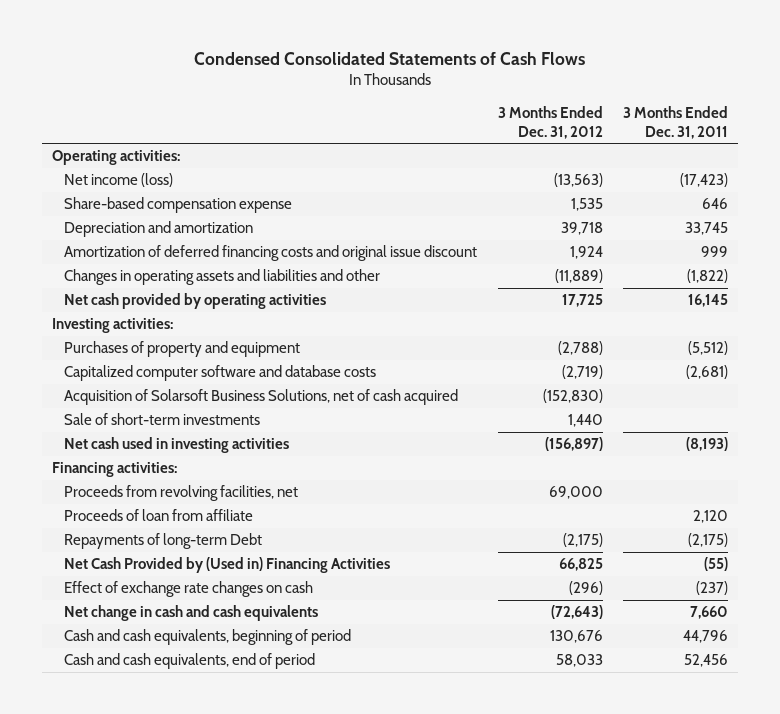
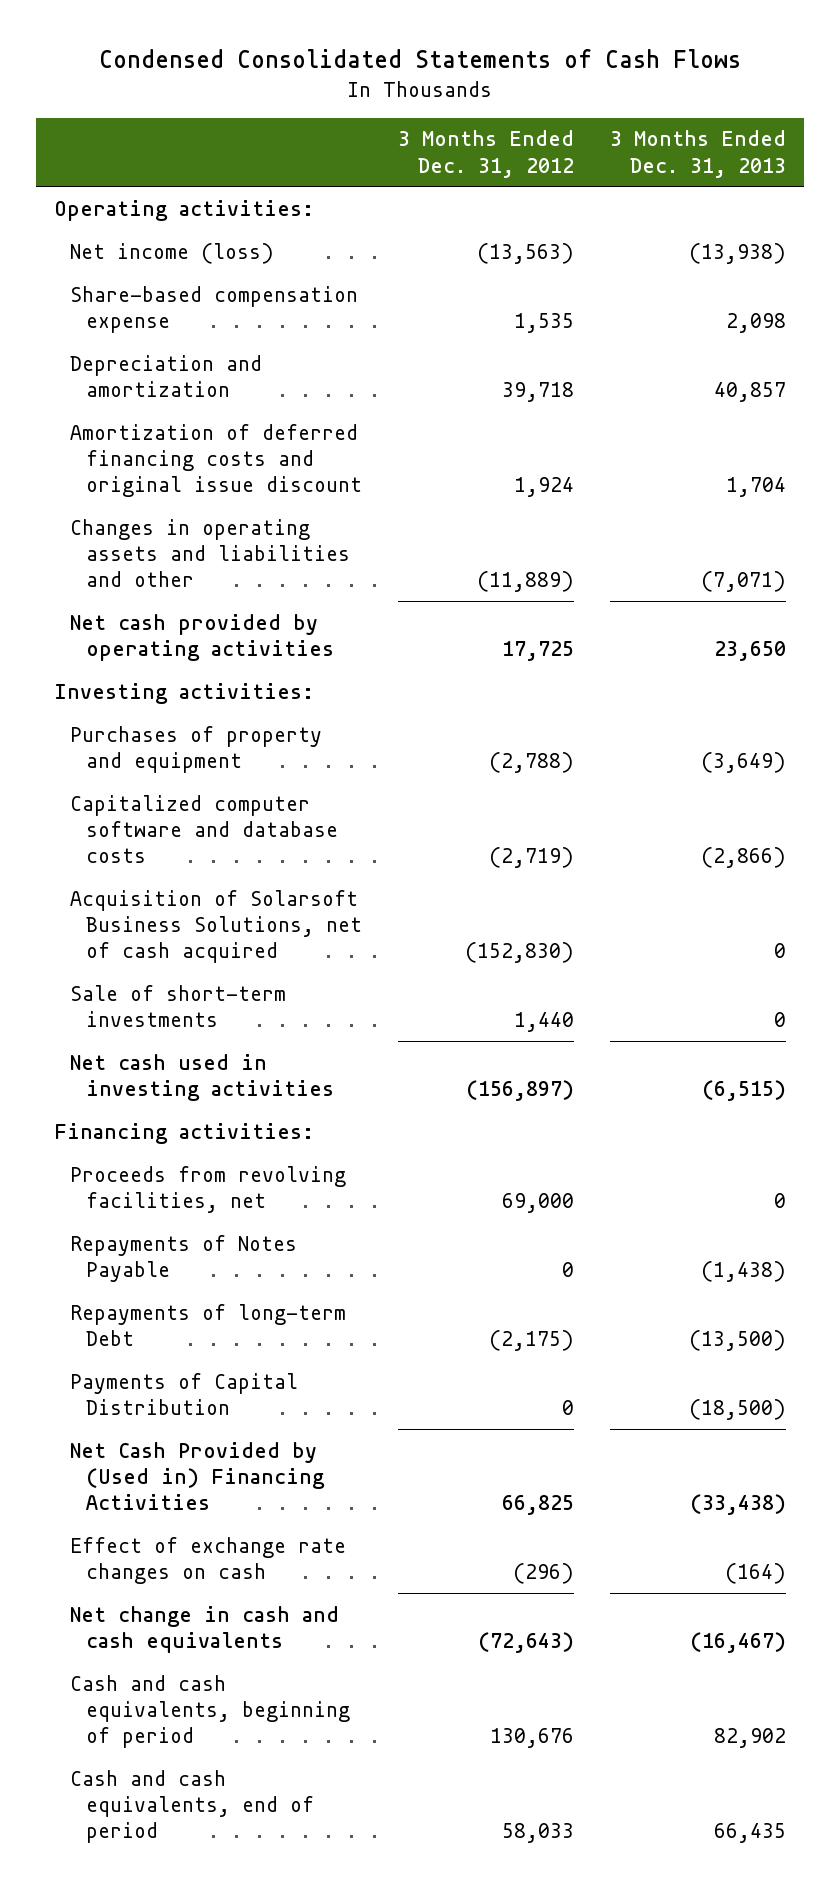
[623,105,729,139] 3 Months Ended Dec. 31, 2011 -> none
none -> [609,130,786,178] 3 Months Ended Dec. 31, 2013
[64,509,254,522] Proceeds of loan from affiliate -> none
none -> [69,1234,297,1282] Repayments of Notes Payable
none -> [69,1372,298,1415] Payments of Capital Distribution

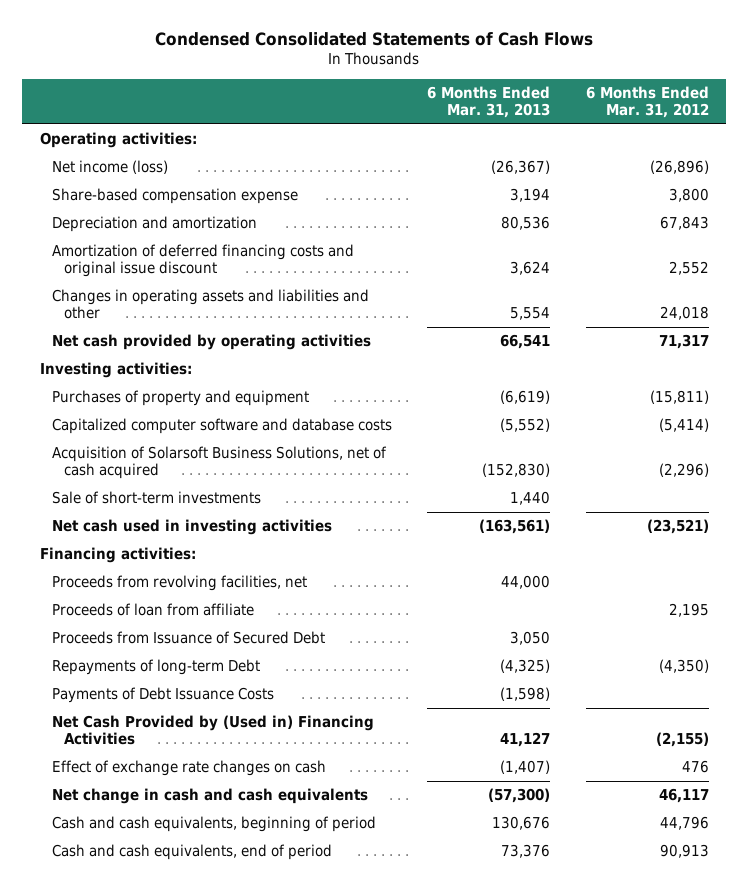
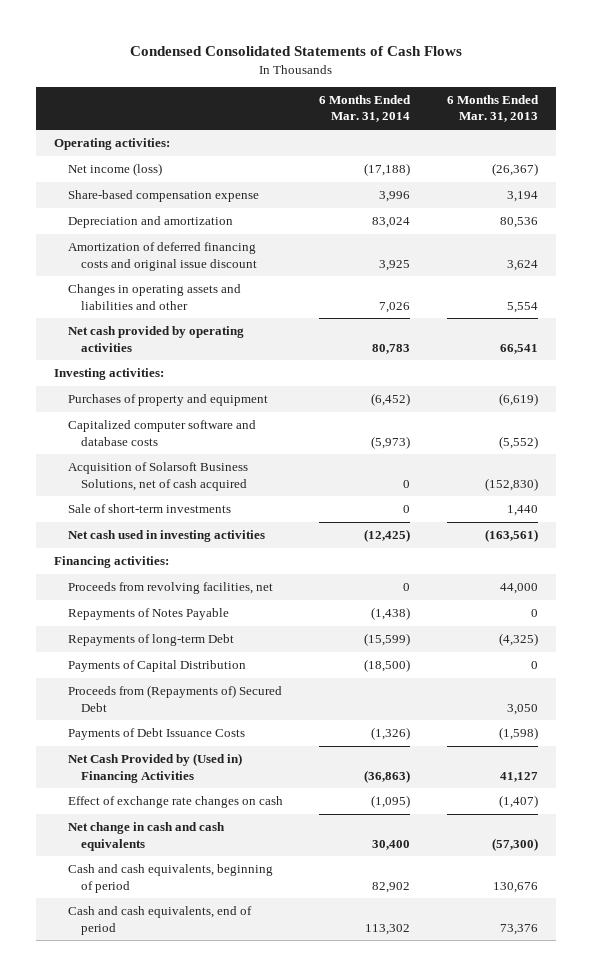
[585,85,709,118] 6 Months Ended Mar. 31, 2012 -> none
none -> [319,94,412,123] 6 Months Ended Mar. 31, 2014
[51,603,254,617] Proceeds of loan from affiliate -> none
[51,631,325,645] Proceeds from Issuance of Secured Debt -> none
none -> [67,608,229,621] Repayments of Notes Payable
none -> [67,660,246,673] Payments of Capital Distribution
none -> [67,685,282,712] Proceeds from (Repayments of) Secured Debt

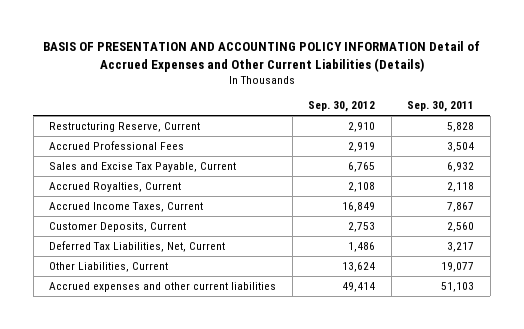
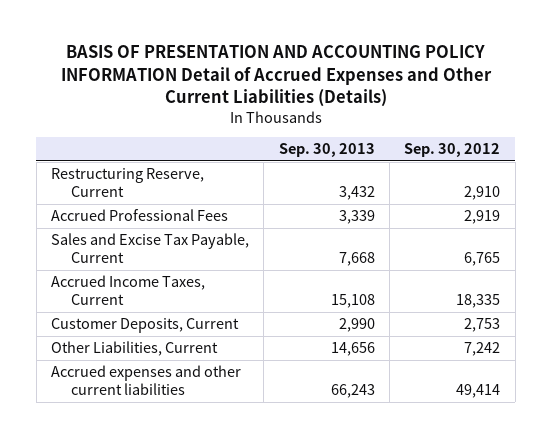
[407,101,475,113] Sep. 30, 2011 -> none
none -> [278,143,375,158] Sep. 30, 2013
[49,181,182,192] Accrued Royalties, Current -> none
[342,201,376,212] 16,849 -> [456,294,501,309] 18,335
[49,240,226,252] Deferred Tax Liabilities, Net, Current -> none
[342,261,376,272] 13,624 -> [464,342,501,357] 7,242

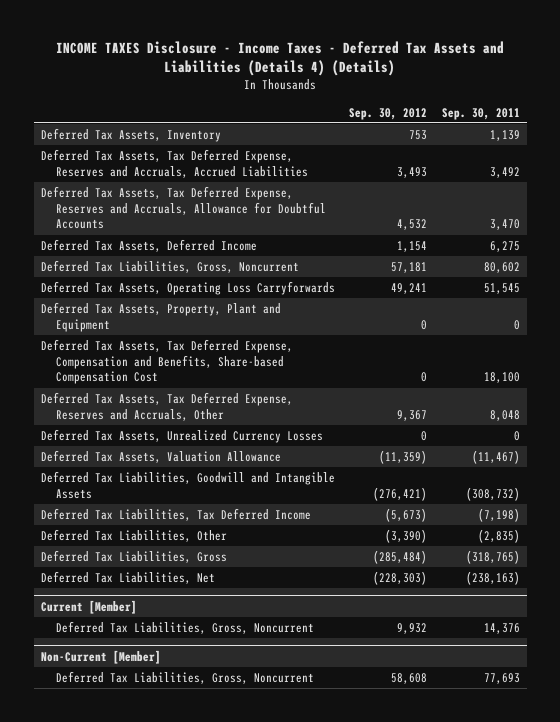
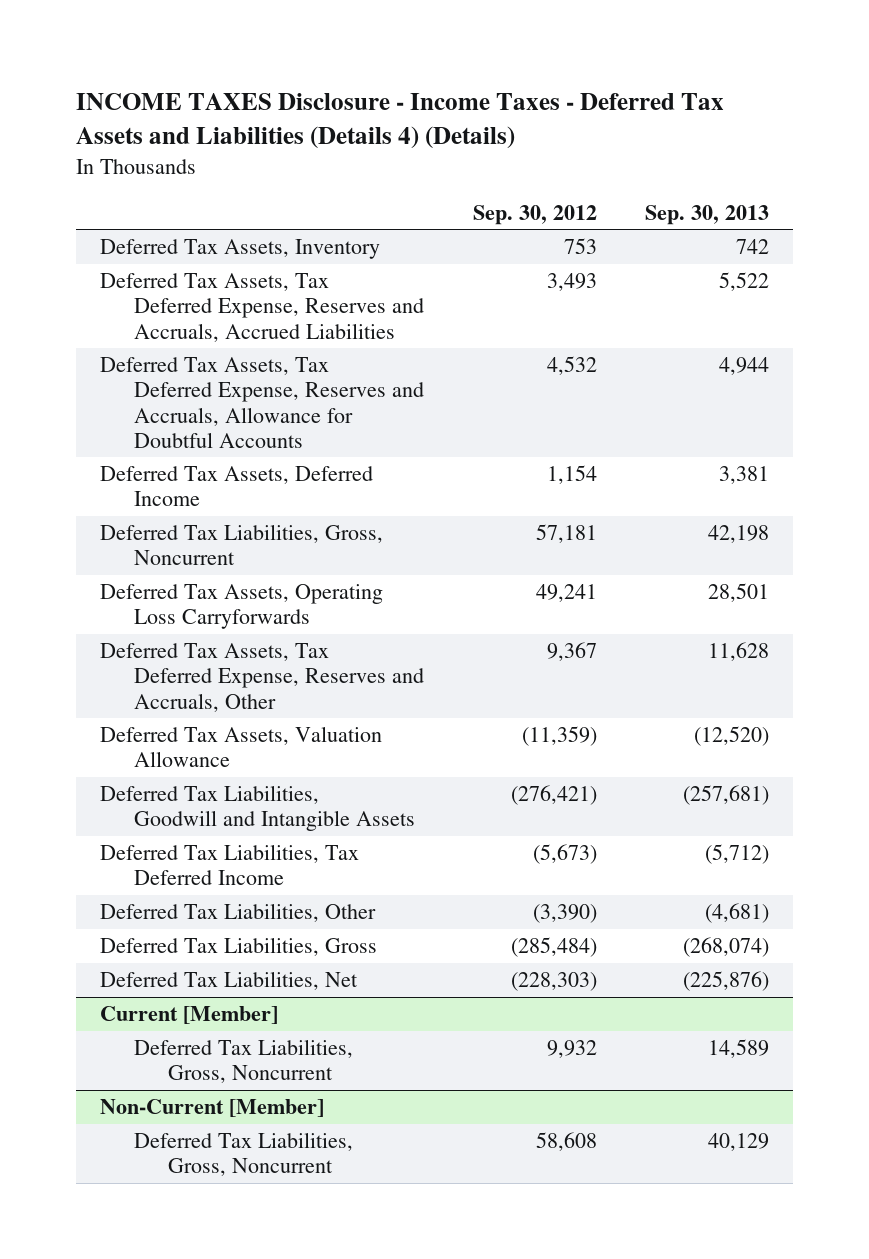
[441,107,520,120] Sep. 30, 2011 -> none
none -> [645,204,770,225] Sep. 30, 2013
[40,301,281,332] Deferred Tax Assets, Property, Plant and Equipment -> none
[40,338,293,385] Deferred Tax Assets, Tax Deferred Expense, Compensation and Benefits, Share-based Compensation Cost -> none
[40,428,323,443] Deferred Tax Assets, Unrealized Currency Losses -> none

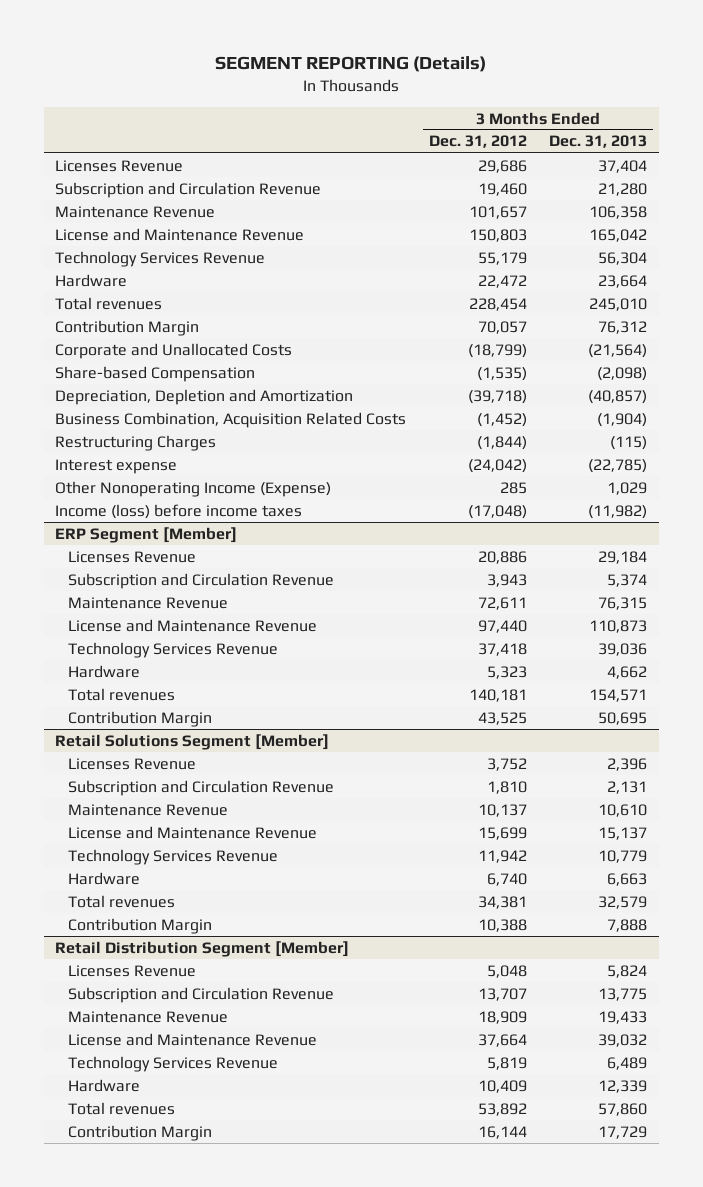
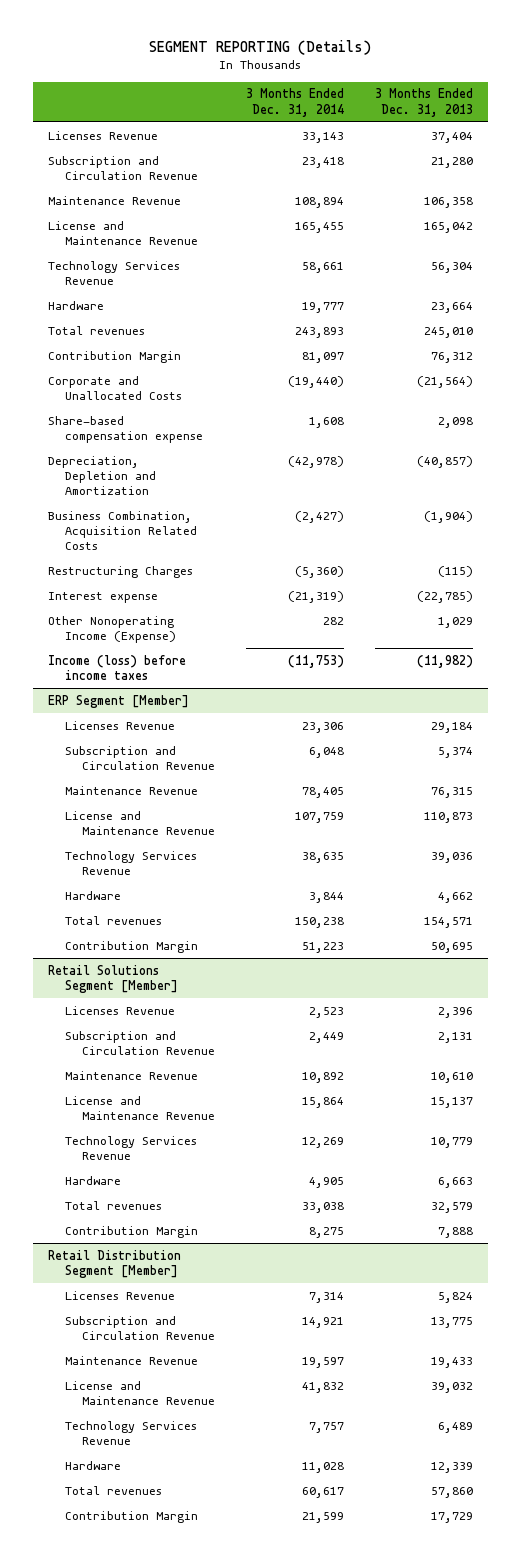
[428,135,527,149] Dec. 31, 2012 -> none
none -> [245,88,344,117] 3 Months Ended Dec. 31, 2014
[55,365,256,382] Share-based Compensation -> [48,415,204,443] Share-based compensation expense
[597,366,648,381] (2,098) -> [437,416,473,428] 2,098

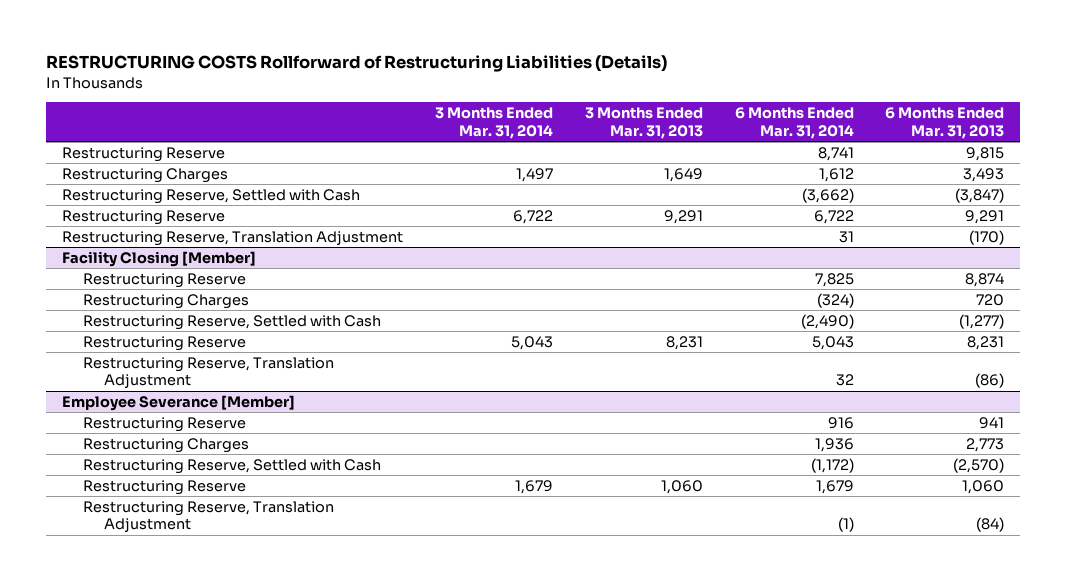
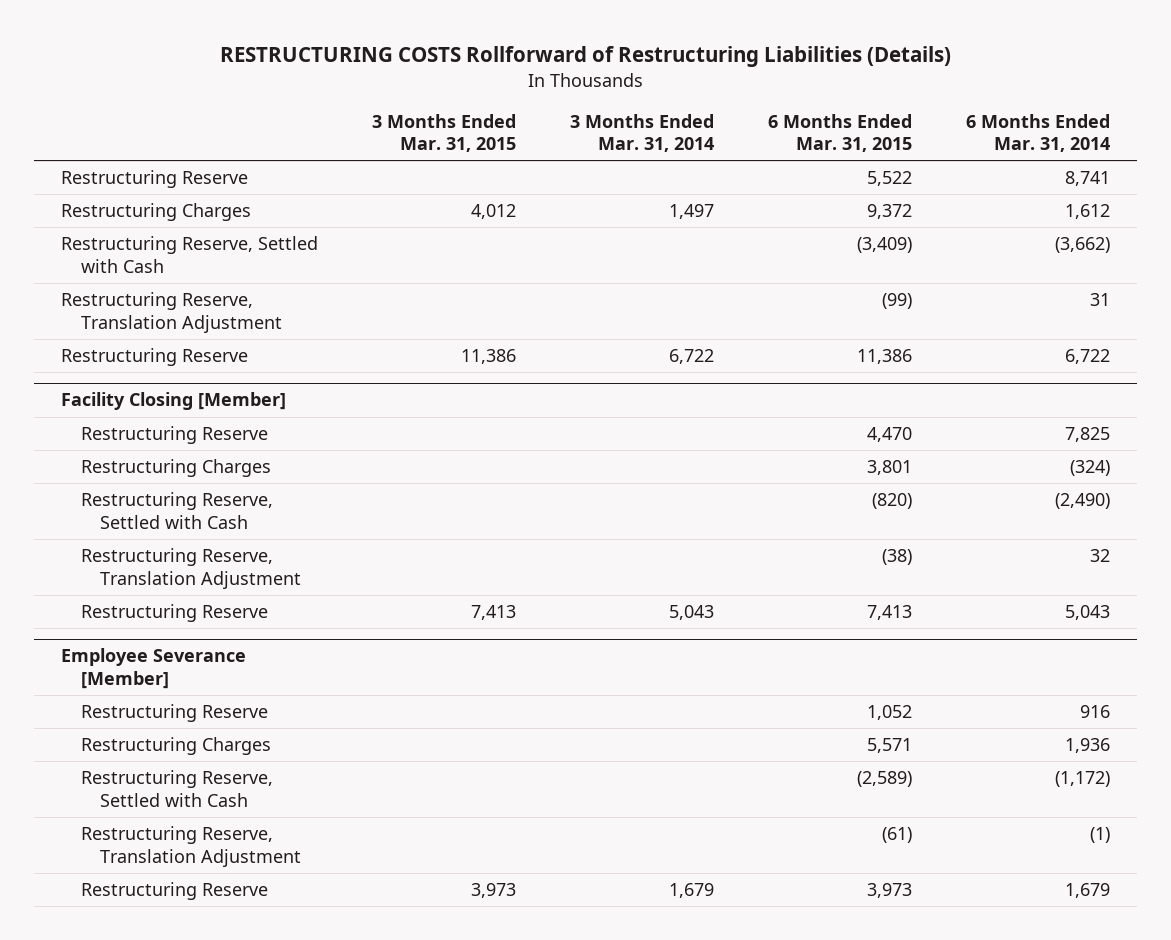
[584,107,703,139] 3 Months Ended Mar. 31, 2013 -> none
[885,107,1005,139] 6 Months Ended Mar. 31, 2013 -> none
none -> [372,113,517,153] 3 Months Ended Mar. 31, 2015
none -> [767,113,912,153] 6 Months Ended Mar. 31, 2015
[62,209,226,225] Restructuring Reserve -> [61,348,249,367] Restructuring Reserve
[83,335,247,351] Restructuring Reserve -> [80,604,268,623] Restructuring Reserve
[83,479,247,495] Restructuring Reserve -> [80,882,268,901] Restructuring Reserve

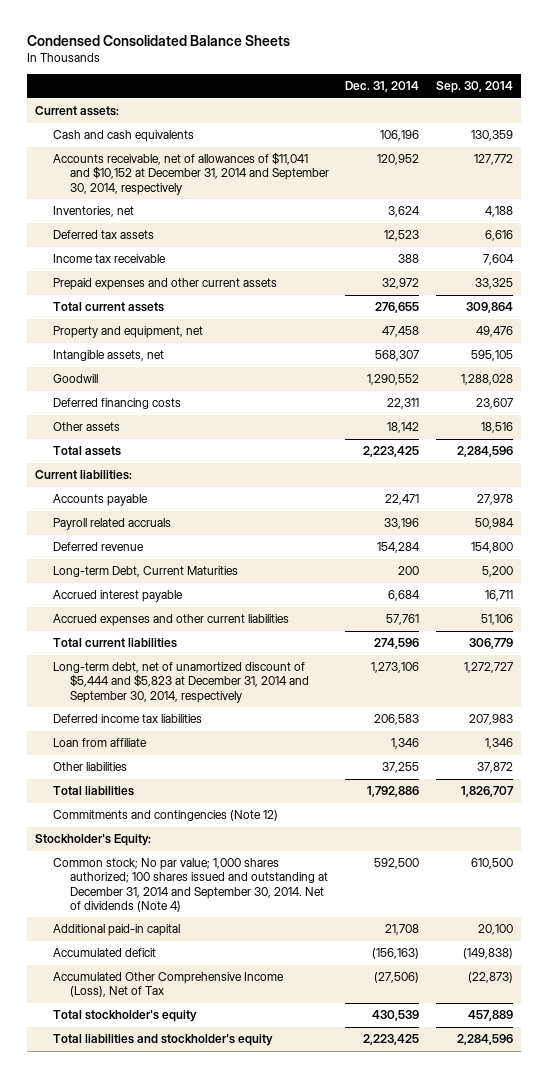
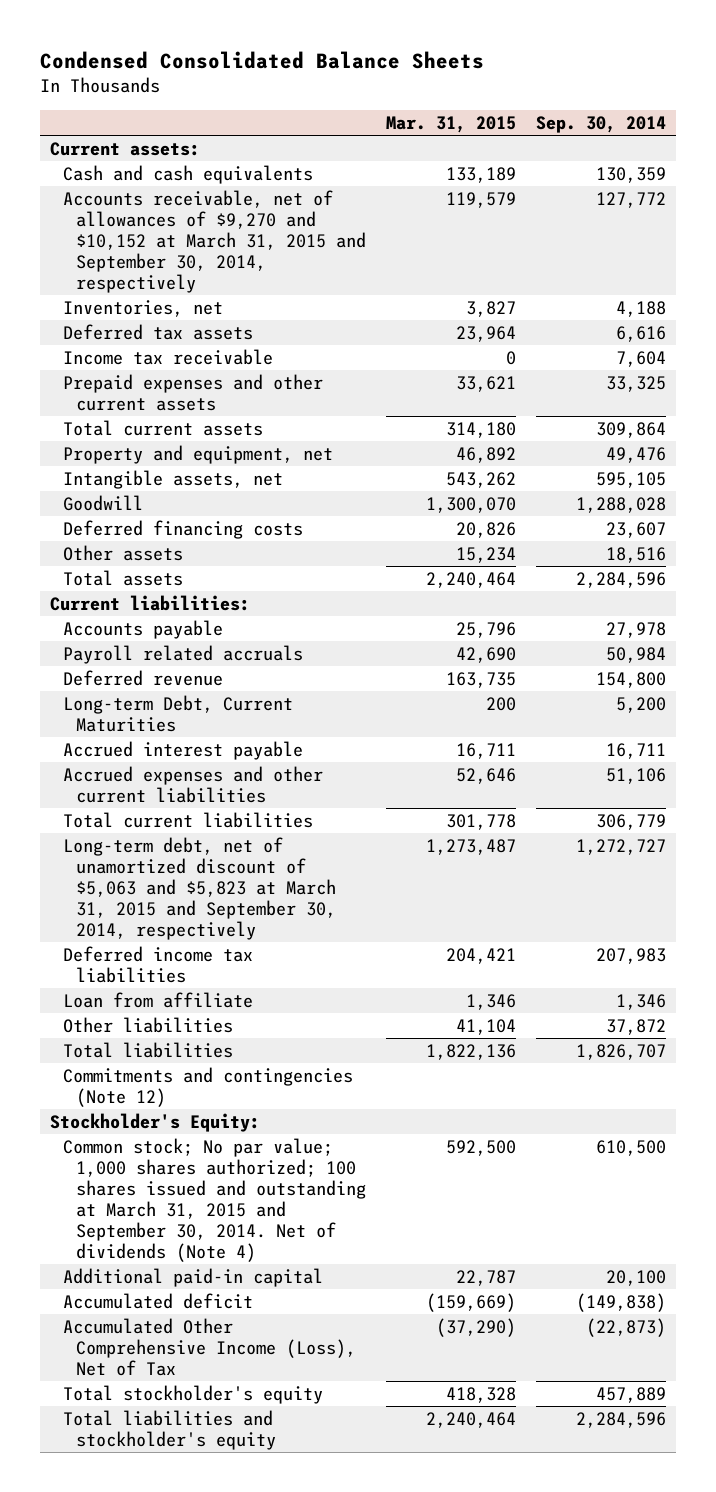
[345,81,420,93] Dec. 31, 2014 -> none
none -> [385,116,516,134] Mar. 31, 2015
[52,152,330,195] Accounts receivable, net of allowances of $11,041 and $10,152 at December 31, 2014 and September 30, 2014, respectively -> [62,189,366,293] Accounts receivable, net of allowances of $9,270 and $10,152 at March 31, 2015 and September 30, 2014, respectively
[52,662,310,703] Long-term debt, net of unamortized discount of $5,444 and $5,823 at December 31, 2014 and September 30, 2014, respectively -> [62,836,336,940] Long-term debt, net of unamortized discount of $5,063 and $5,823 at March 31, 2015 and September 30, 2014, respectively
[52,858,329,912] Common stock; No par value; 1,000 shares authorized; 100 shares issued and outstanding at December 31, 2014 and September 30, 2014. Net of dividends (Note 4) -> [62,1137,366,1262] Common stock; No par value; 1,000 shares authorized; 100 shares issued and outstanding at March 31, 2015 and September 30, 2014. Net of dividends (Note 4)

